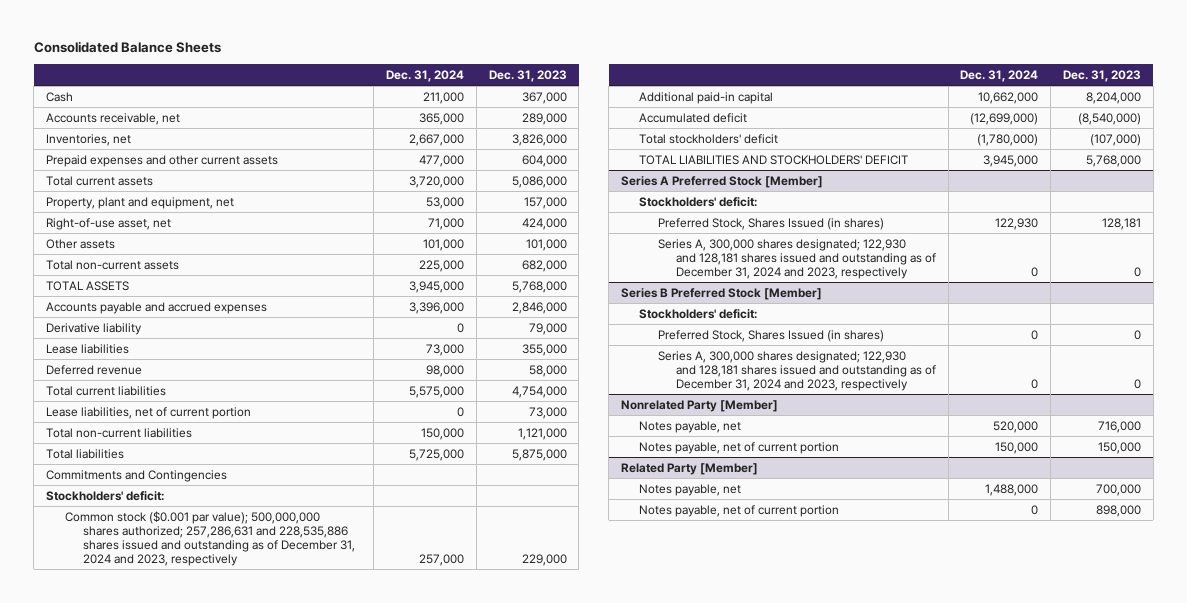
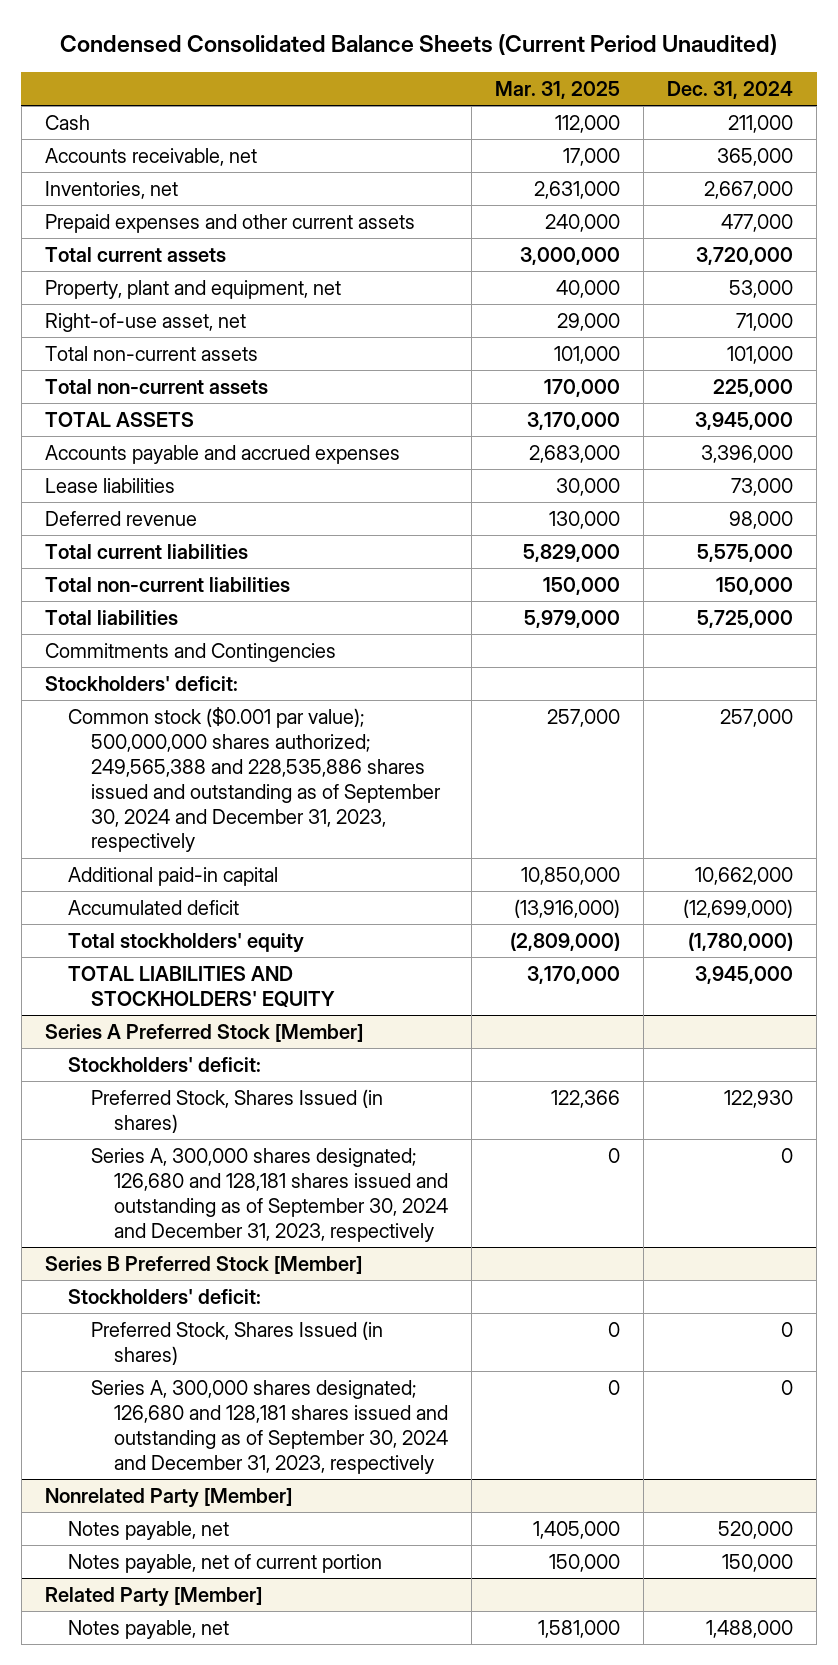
[33,41,221,54] Consolidated Balance Sheets -> [59,34,777,56] Condensed Consolidated Balance Sheets (Current Period Unaudited)
[488,69,567,82] Dec. 31, 2023 -> none
none -> [495,80,621,99] Mar. 31, 2025
[46,238,116,249] Other assets -> [44,345,258,361] Total non-current assets
[46,322,143,335] Derivative liability -> none
[46,406,252,419] Lease liabilities, net of current portion -> none
[64,510,355,566] Common stock ($0.001 par value); 500,000,000 shares authorized; 257,286,631 and 228,535,886 shares issued and outstanding as of December 31, 2024 and 2023, respectively -> [67,706,441,853] Common stock ($0.001 par value); 500,000,000 shares authorized; 249,565,388 and 228,535,886 shares issued and outstanding as of September 30, 2024 and December 31, 2023, respectively
[639,133,779,144] Total stockholders' deficit -> [67,932,304,953] Total stockholders' equity
[639,154,909,165] TOTAL LIABILITIES AND STOCKHOLDERS' DEFICIT -> [67,965,335,1008] TOTAL LIABILITIES AND STOCKHOLDERS' EQUITY
[657,238,936,279] Series A, 300,000 shares designated; 122,930 and 128,181 shares issued and outstanding as of December 31, 2024 and 2023, respectively -> [90,1147,449,1242] Series A, 300,000 shares designated; 126,680 and 128,181 shares issued and outstanding as of September 30, 2024 and December 31, 2023, respectively
[657,350,936,391] Series A, 300,000 shares designated; 122,930 and 128,181 shares issued and outstanding as of December 31, 2024 and 2023, respectively -> [90,1379,449,1474] Series A, 300,000 shares designated; 126,680 and 128,181 shares issued and outstanding as of September 30, 2024 and December 31, 2023, respectively
[639,504,840,517] Notes payable, net of current portion -> none

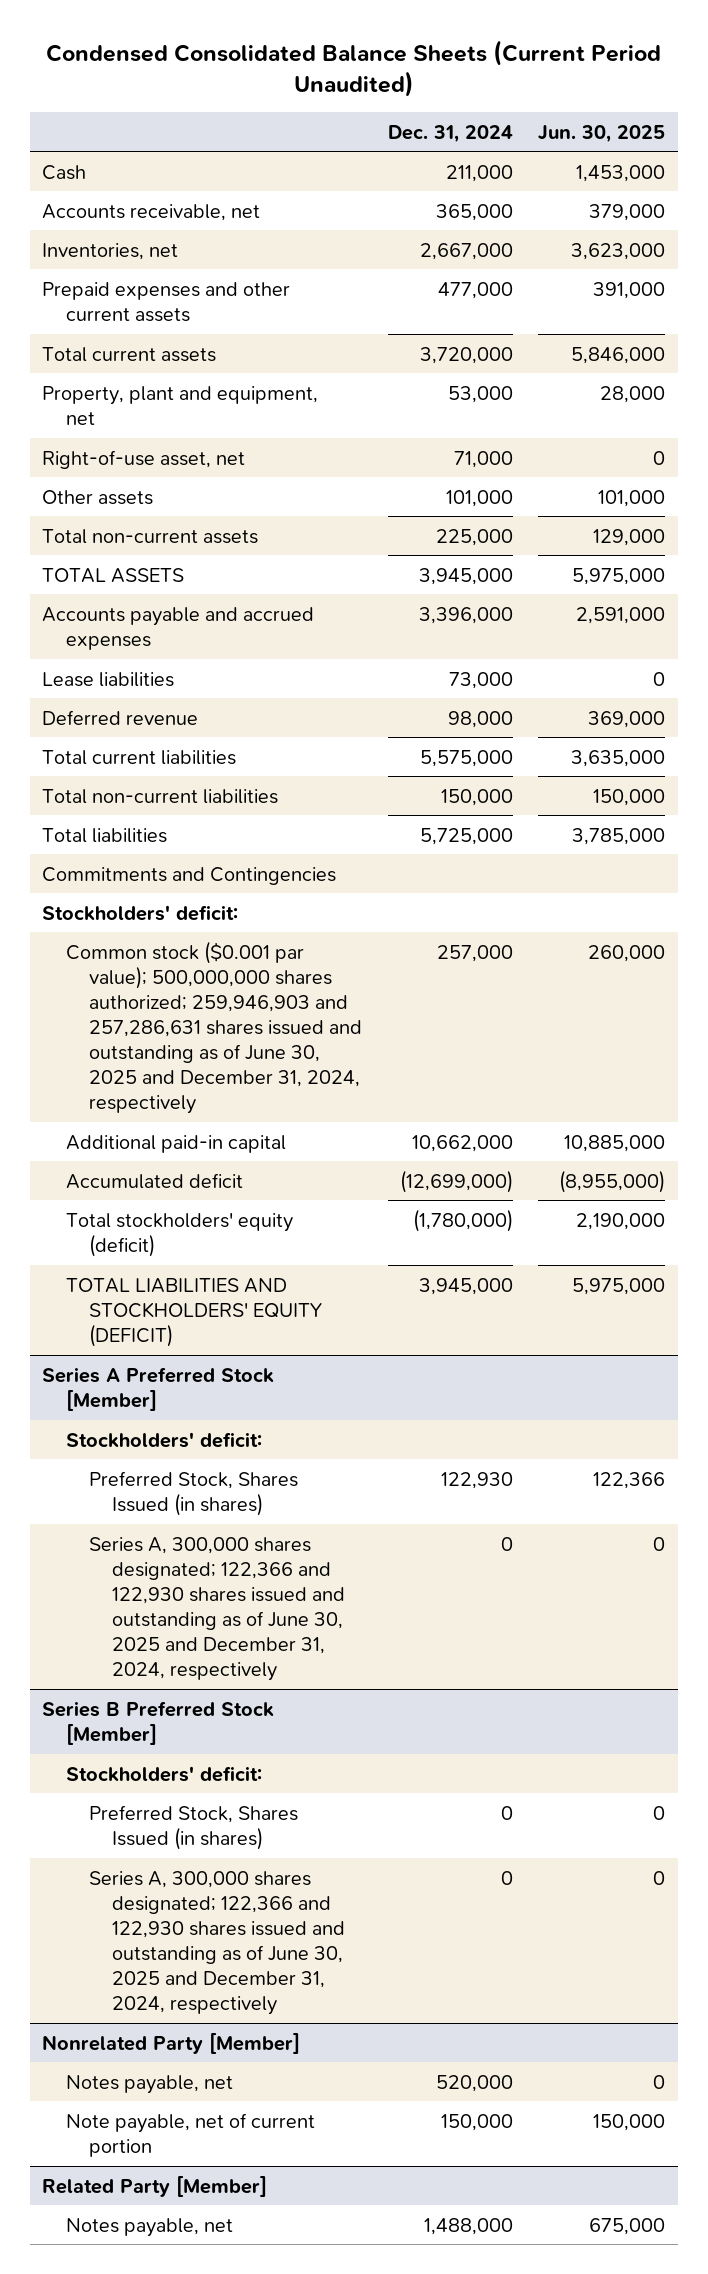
[495,80,621,99] Mar. 31, 2025 -> none
none -> [538,124,666,143] Jun. 30, 2025
[44,345,258,361] Total non-current assets -> [42,489,154,505] Other assets
[67,706,441,853] Common stock ($0.001 par value); 500,000,000 shares authorized; 249,565,388 and 228,535,886 shares issued and outstanding as of September 30, 2024 and December 31, 2023, respectively -> [65,940,362,1115] Common stock ($0.001 par value); 500,000,000 shares authorized; 259,946,903 and 257,286,631 shares issued and outstanding as of June 30, 2025 and December 31, 2024, respectively
[67,932,304,953] Total stockholders' equity -> [65,1212,293,1257] Total stockholders' equity (deficit)
[67,965,335,1008] TOTAL LIABILITIES AND STOCKHOLDERS' EQUITY -> [65,1277,322,1347] TOTAL LIABILITIES AND STOCKHOLDERS' EQUITY (DEFICIT)
[90,1147,449,1242] Series A, 300,000 shares designated; 126,680 and 128,181 shares issued and outstanding as of September 30, 2024 and December 31, 2023, respectively -> [88,1536,346,1682] Series A, 300,000 shares designated; 122,366 and 122,930 shares issued and outstanding as of June 30, 2025 and December 31, 2024, respectively
[90,1379,449,1474] Series A, 300,000 shares designated; 126,680 and 128,181 shares issued and outstanding as of September 30, 2024 and December 31, 2023, respectively -> [88,1870,346,2016] Series A, 300,000 shares designated; 122,366 and 122,930 shares issued and outstanding as of June 30, 2025 and December 31, 2024, respectively
[67,1553,382,1573] Notes payable, net of current portion -> [65,2112,315,2157] Note payable, net of current portion

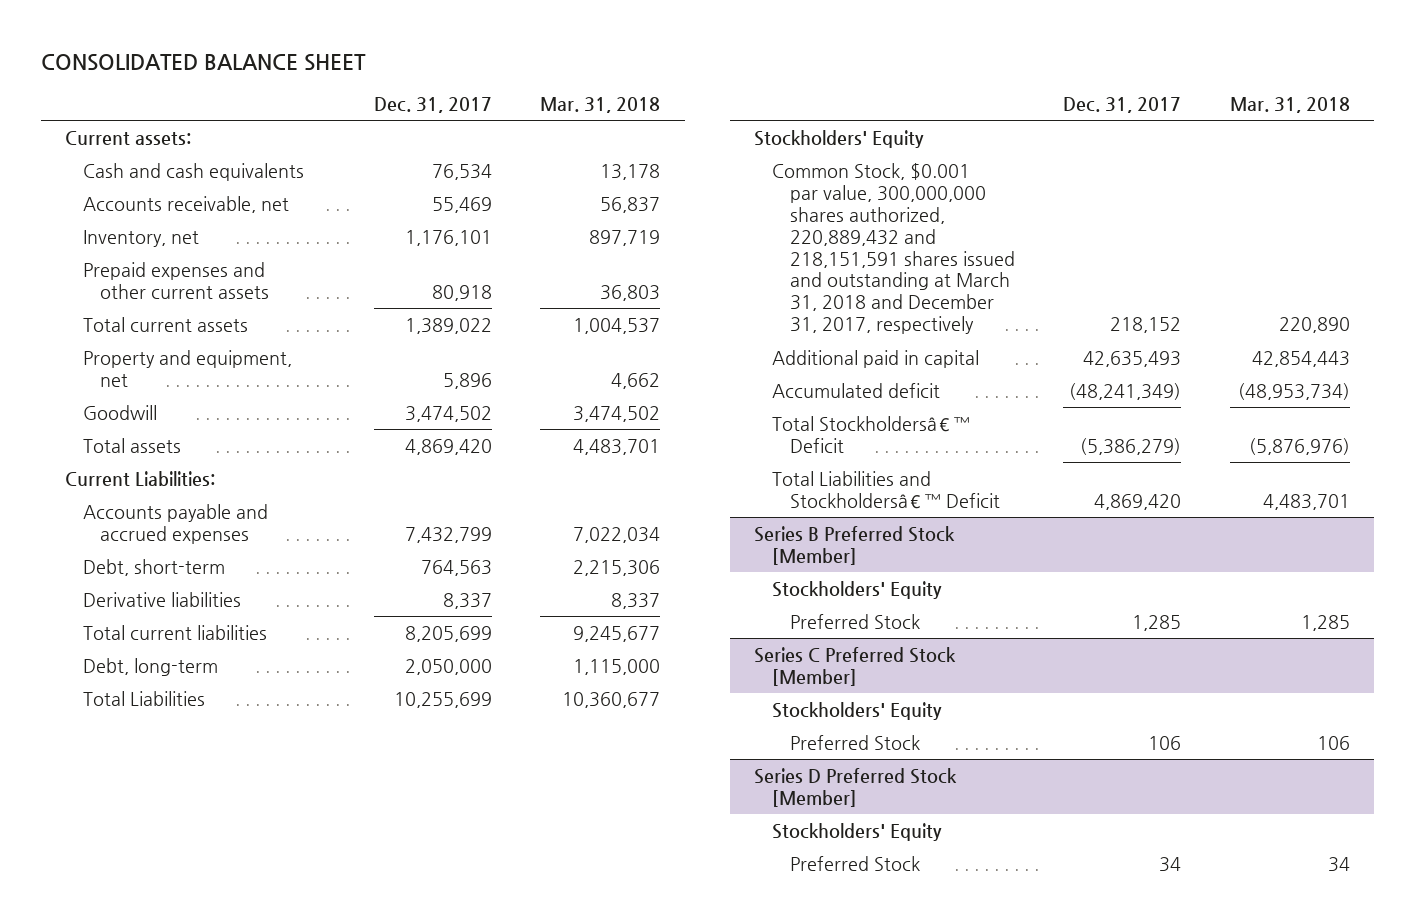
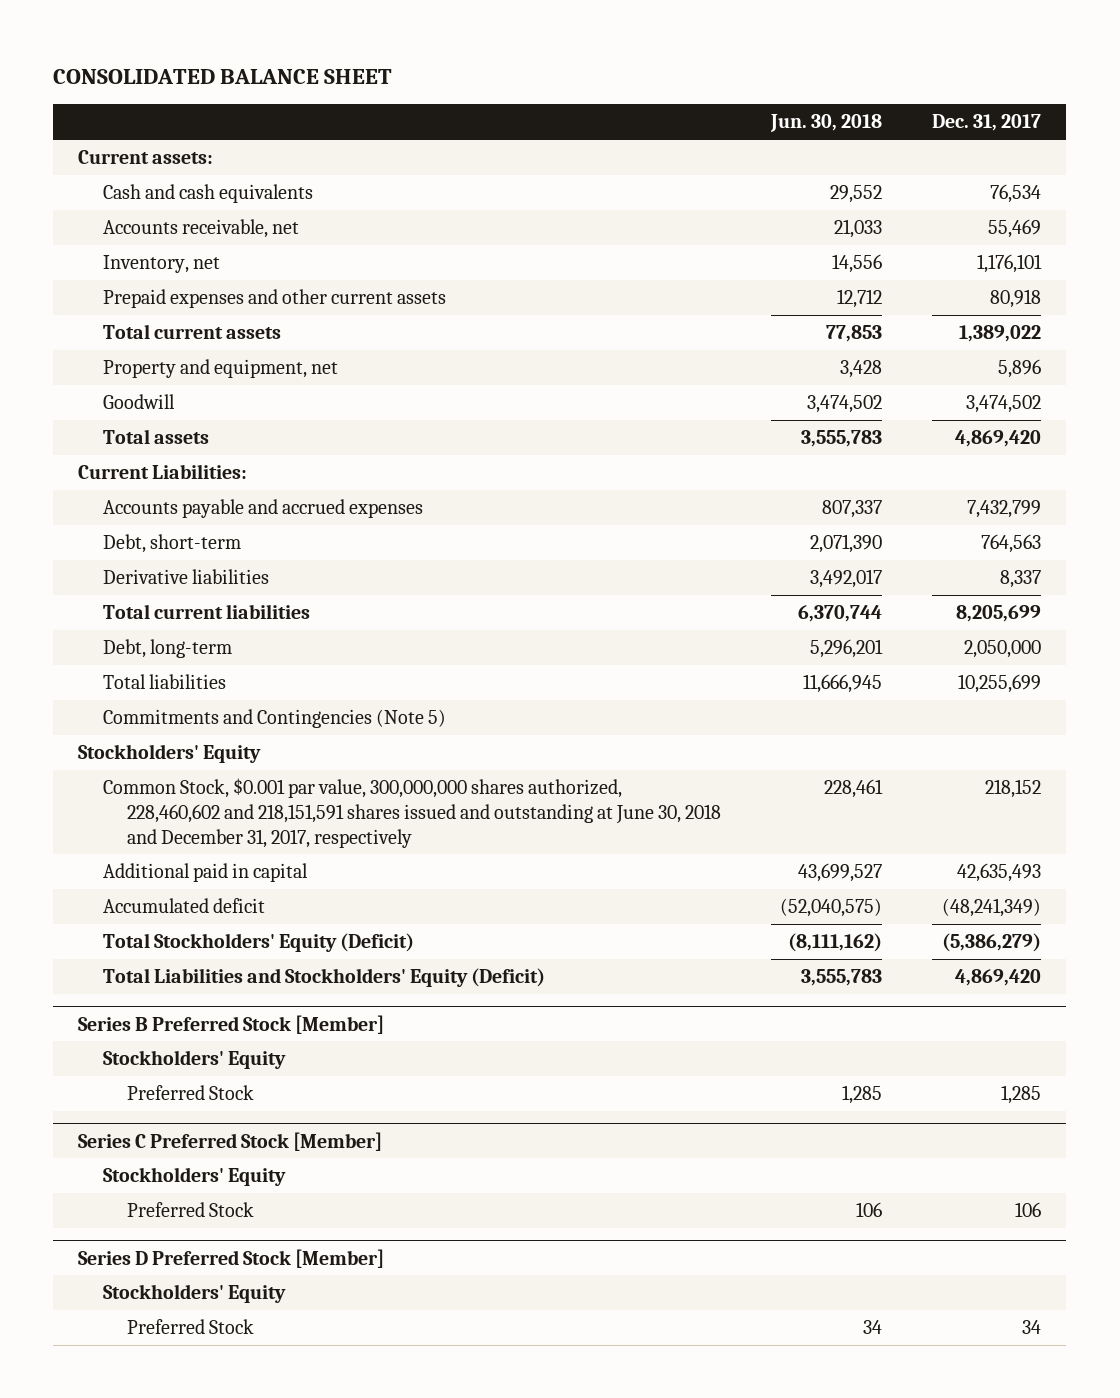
[540,96,661,113] Mar. 31, 2018 -> none
none -> [770,114,883,133] Jun. 30, 2018
[82,691,205,707] Total Liabilities -> [102,674,226,690] Total liabilities
none -> [102,709,446,729] Commitments and Contingencies (Note 5)
[772,163,1015,335] Common Stock, $0.001 par value, 300,000,000 shares authorized, 220,889,432 and 218,151,591 shares issued and outstanding at March 31, 2018 and December 31, 2017, respectively -> [102,778,722,848] Common Stock, $0.001 par value, 300,000,000 shares authorized, 228,460,602 and 218,151,591 shares issued and outstanding at June 30, 2018 and December 31, 2017, respectively
[772,416,971,453] Total Stockholdersâ€™ Deficit -> [102,933,414,953] Total Stockholders' Equity (Deficit)
[772,471,1000,509] Total Liabilities and Stockholdersâ€™ Deficit -> [102,968,545,988] Total Liabilities and Stockholders' Equity (Deficit)

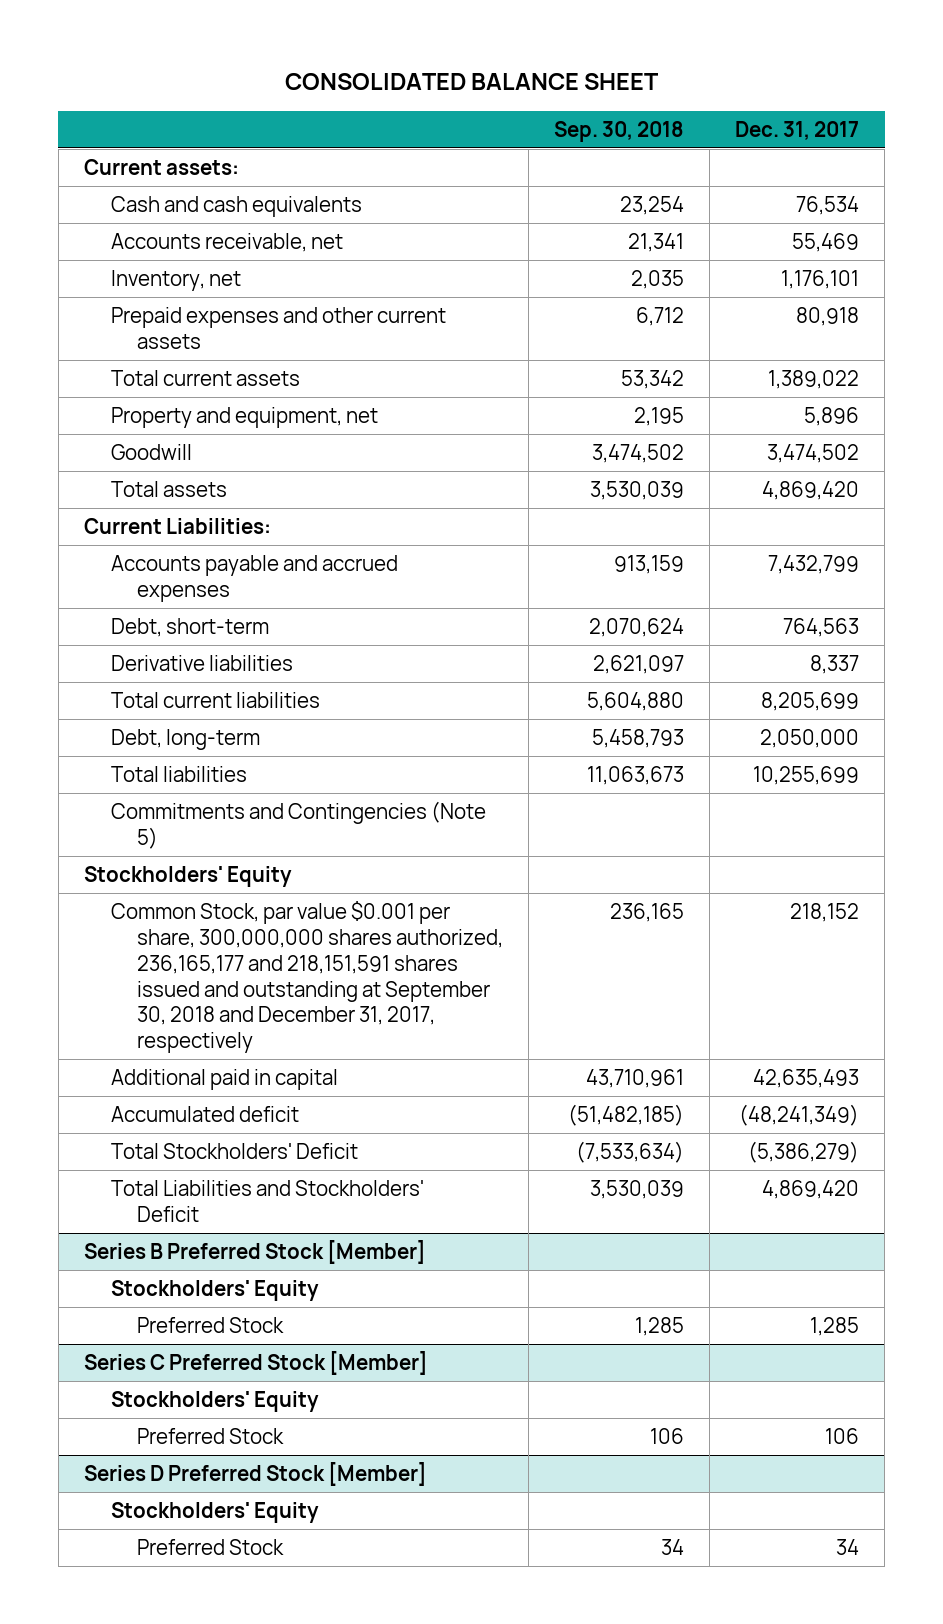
[770,114,883,133] Jun. 30, 2018 -> none
none -> [554,120,685,142] Sep. 30, 2018
[102,778,722,848] Common Stock, $0.001 par value, 300,000,000 shares authorized, 228,460,602 and 218,151,591 shares issued and outstanding at June 30, 2018 and December 31, 2017, respectively -> [110,901,504,1054] Common Stock, par value $0.001 per share, 300,000,000 shares authorized, 236,165,177 and 218,151,591 shares issued and outstanding at September 30, 2018 and December 31, 2017, respectively
[102,933,414,953] Total Stockholders' Equity (Deficit) -> [110,1143,358,1160] Total Stockholders' Deficit
[102,968,545,988] Total Liabilities and Stockholders' Equity (Deficit) -> [110,1180,424,1222] Total Liabilities and Stockholders' Deficit

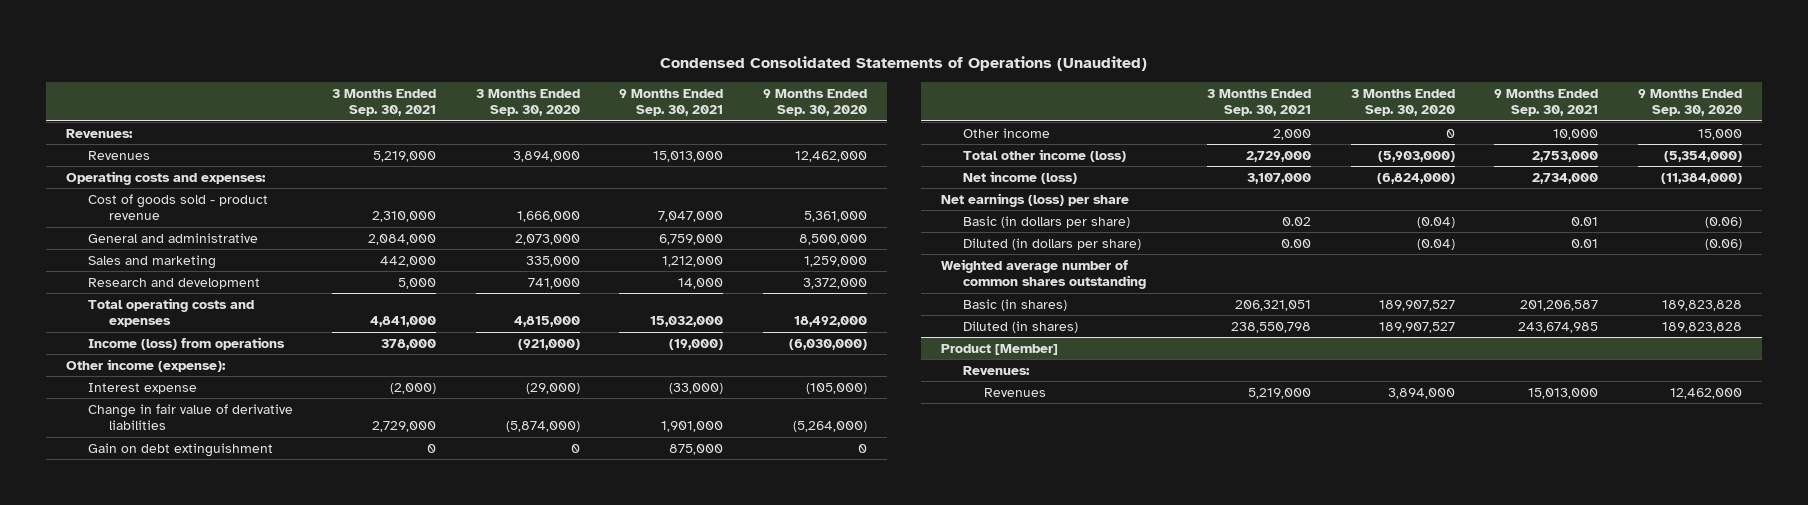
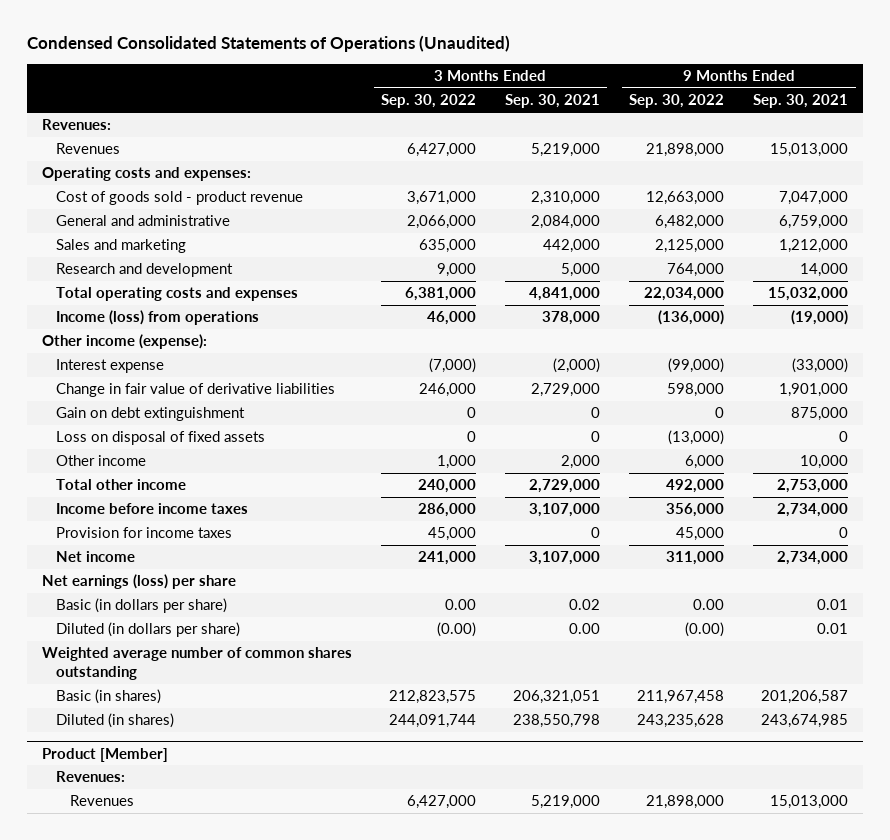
[475,88,580,117] 3 Months Ended Sep. 30, 2020 -> none
[762,88,867,117] 9 Months Ended Sep. 30, 2020 -> none
none -> [380,94,476,109] Sep. 30, 2022
none -> [629,94,725,109] Sep. 30, 2022
none -> [55,431,265,446] Loss on disposal of fixed assets
[962,148,1126,162] Total other income (loss) -> [55,479,186,491] Total other income
none -> [55,503,248,515] Income before income taxes
none -> [55,527,232,539] Provision for income taxes
[962,170,1077,184] Net income (loss) -> [55,551,135,563] Net income

